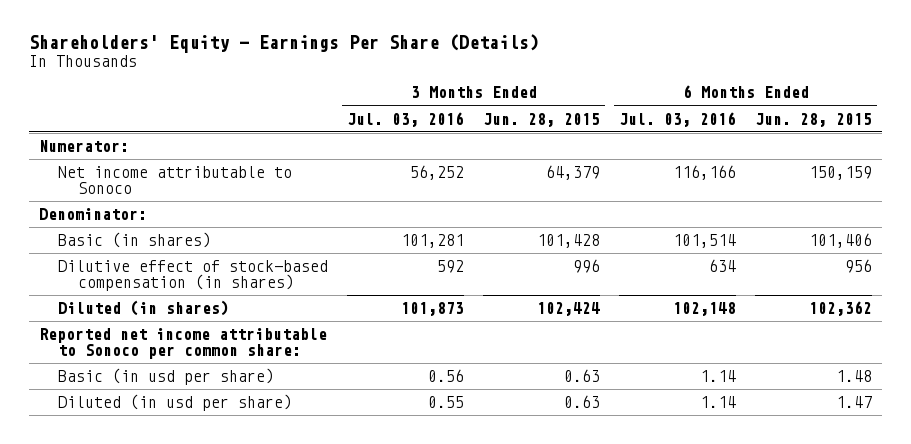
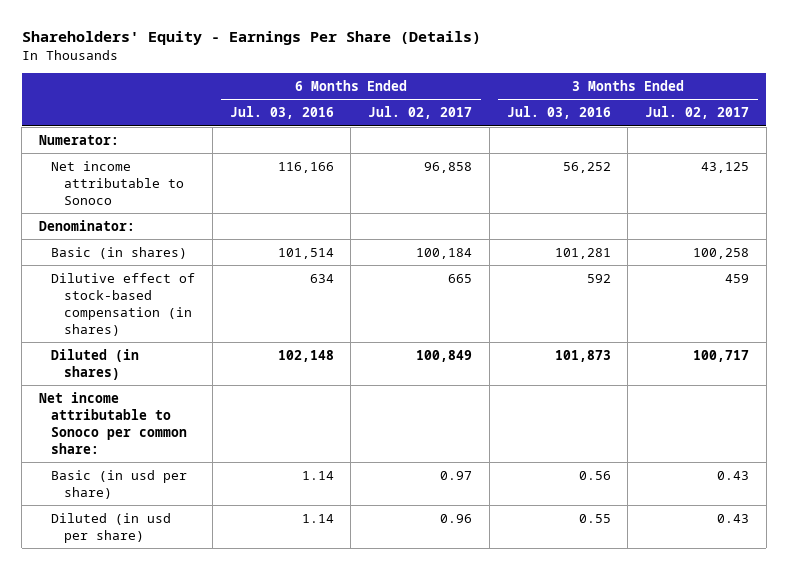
[483,112,601,127] Jun. 28, 2015 -> none
[755,112,873,127] Jun. 28, 2015 -> none
none -> [368,106,473,120] Jul. 02, 2017
none -> [644,106,749,120] Jul. 02, 2017
[38,328,327,360] Reported net income attributable to Sonoco per common share: -> [38,391,188,454] Net income attributable to Sonoco per common share:

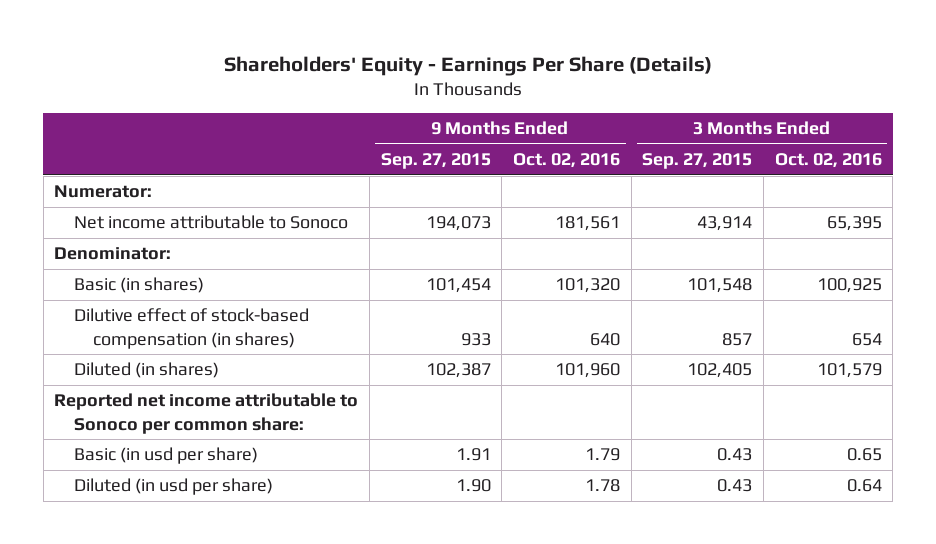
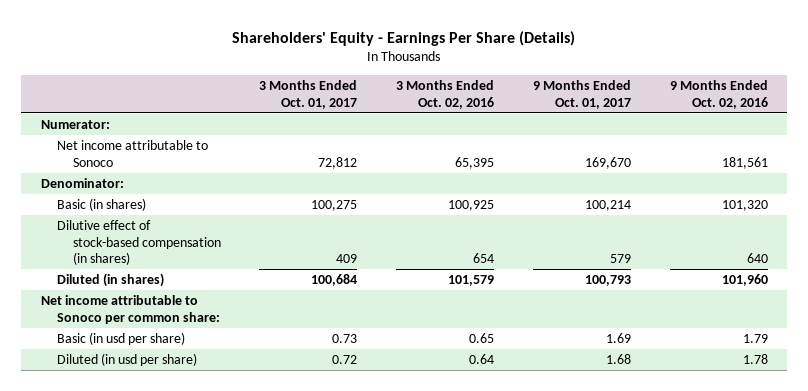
[380,153,491,170] Sep. 27, 2015 -> none
[642,153,753,170] Sep. 27, 2015 -> none
none -> [259,80,358,109] 3 Months Ended Oct. 01, 2017
none -> [532,80,631,109] 9 Months Ended Oct. 01, 2017
[54,393,359,434] Reported net income attributable to Sonoco per common share: -> [40,294,220,324] Net income attributable to Sonoco per common share:

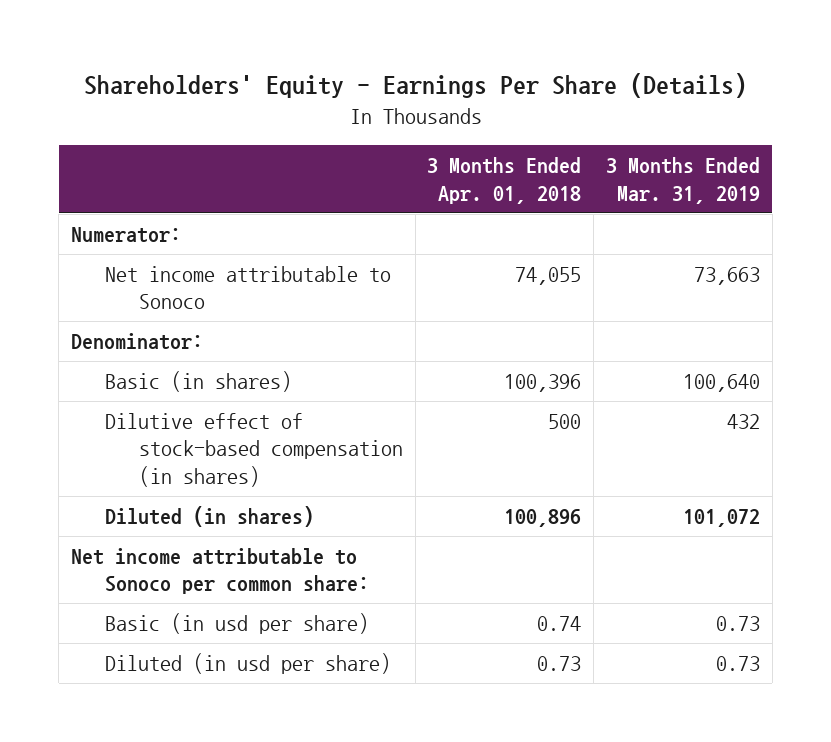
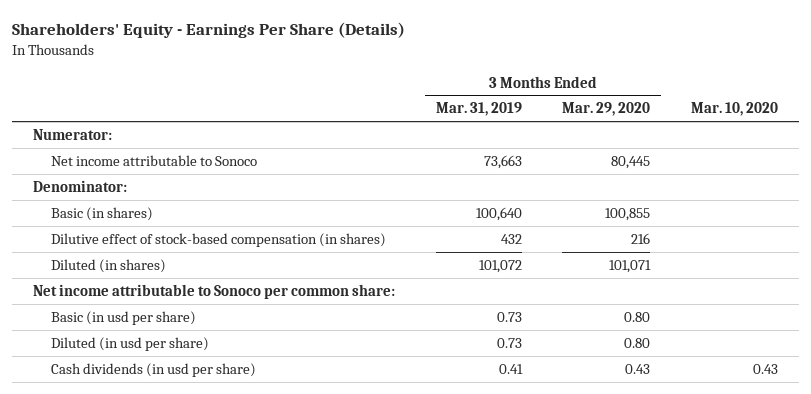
[427,157,582,204] 3 Months Ended Apr. 01, 2018 -> none
none -> [562,102,651,117] Mar. 29, 2020
none -> [691,102,779,117] Mar. 10, 2020
none -> [50,362,256,377] Cash dividends (in usd per share)

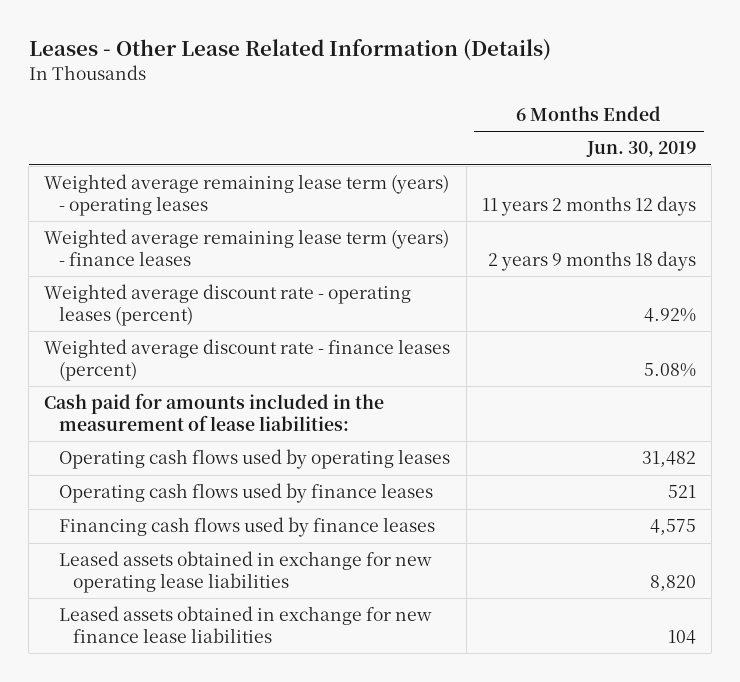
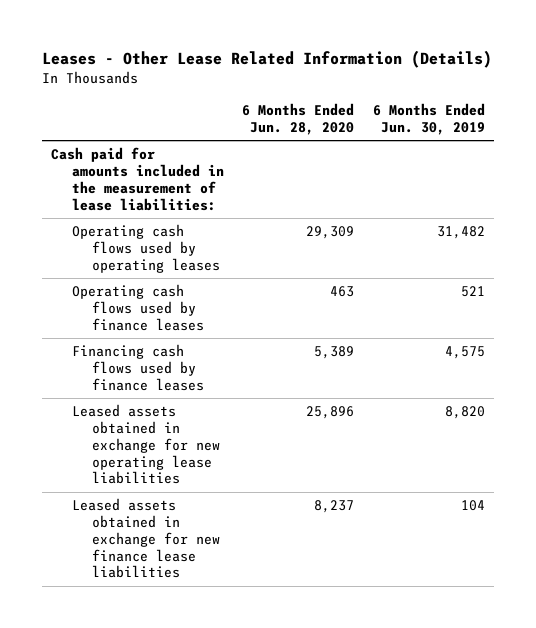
none -> [242,103,355,135] 6 Months Ended Jun. 28, 2020
[44,174,450,217] Weighted average remaining lease term (years) - operating leases -> none
[44,229,450,267] Weighted average remaining lease term (years) - finance leases -> none
[44,284,412,327] Weighted average discount rate - operating leases (percent) -> none
[44,339,451,382] Weighted average discount rate - finance leases (percent) -> none

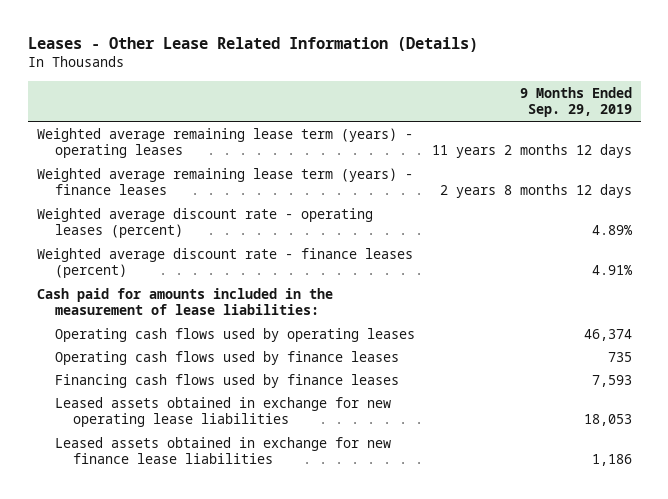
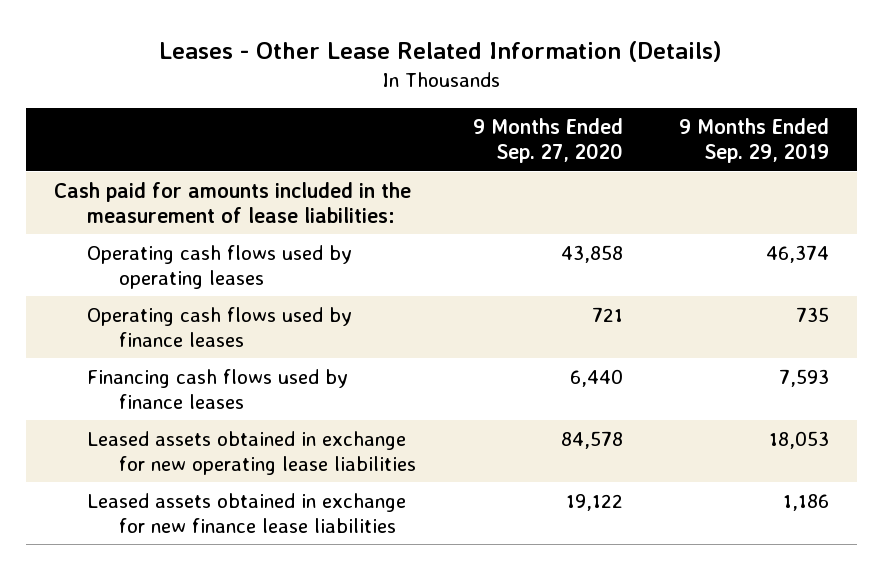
none -> [472,118,623,164] 9 Months Ended Sep. 27, 2020
[36,127,413,159] Weighted average remaining lease term (years) - operating leases -> none
[36,167,413,196] Weighted average remaining lease term (years) - finance leases -> none
[36,207,373,239] Weighted average discount rate - operating leases (percent) -> none
[36,247,413,279] Weighted average discount rate - finance leases (percent) -> none

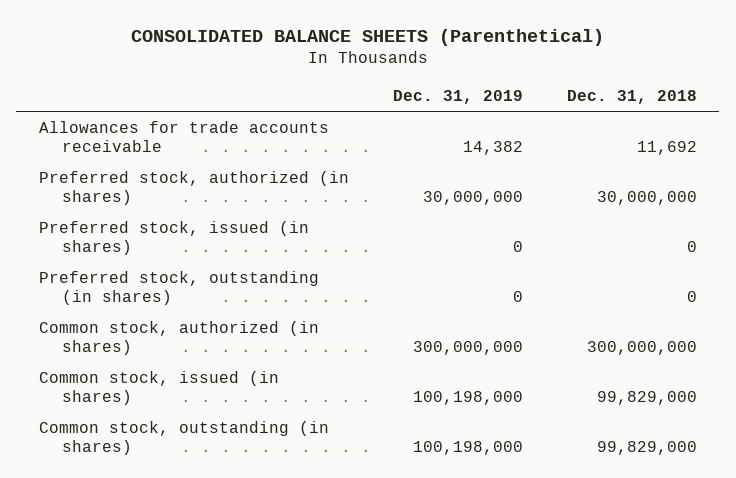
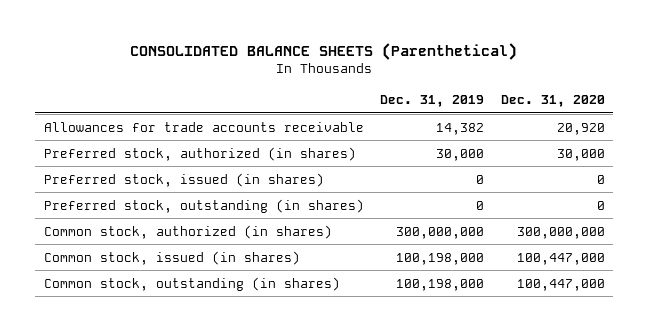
[566,89,697,104] Dec. 31, 2018 -> none
none -> [500,95,605,108] Dec. 31, 2020
[422,190,523,205] 30,000,000 -> [436,148,485,161] 30,000

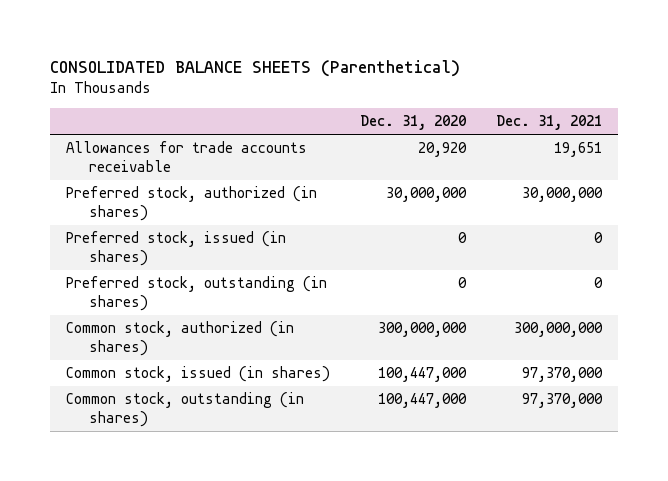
[380,95,485,108] Dec. 31, 2019 -> none
none -> [496,115,603,131] Dec. 31, 2021
[556,148,605,161] 30,000 -> [385,187,467,203] 30,000,000

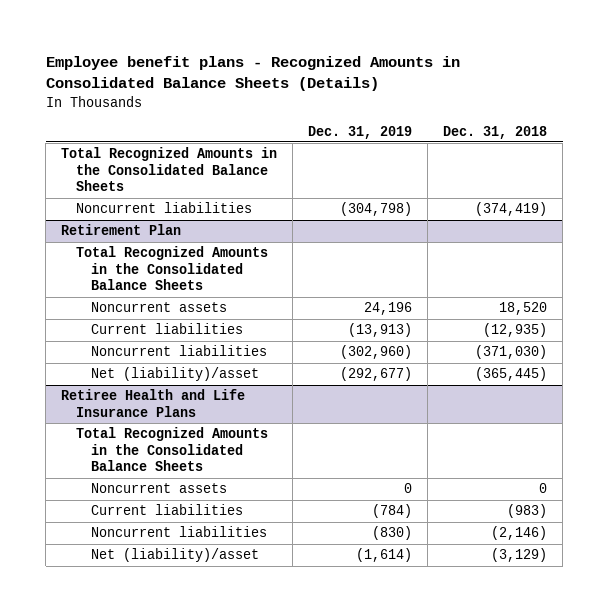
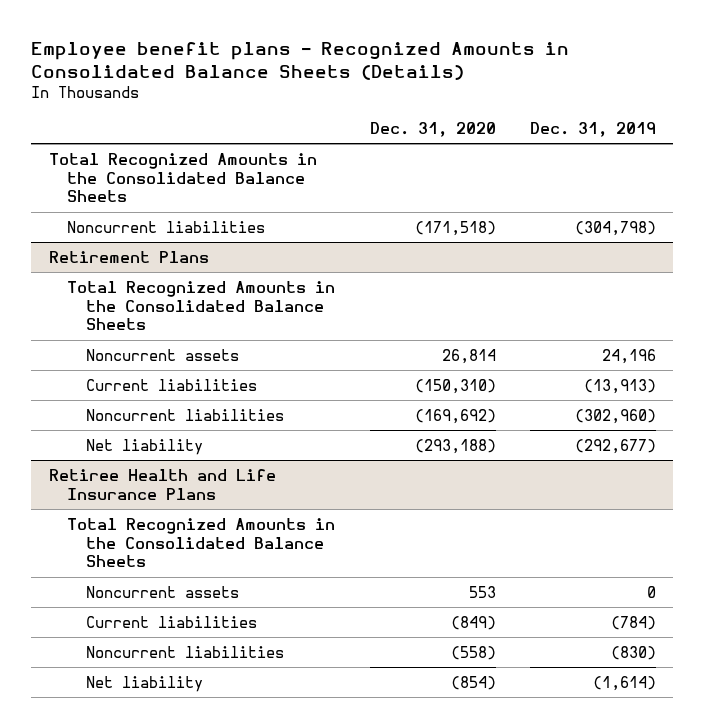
[443,125,548,139] Dec. 31, 2018 -> none
none -> [369,121,496,137] Dec. 31, 2020
[61,224,182,236] Retirement Plan -> [48,250,209,263] Retirement Plans
[91,367,260,382] Net (liability)/asset -> [85,438,203,455] Net liability
[91,548,260,563] Net (liability)/asset -> [85,675,203,692] Net liability

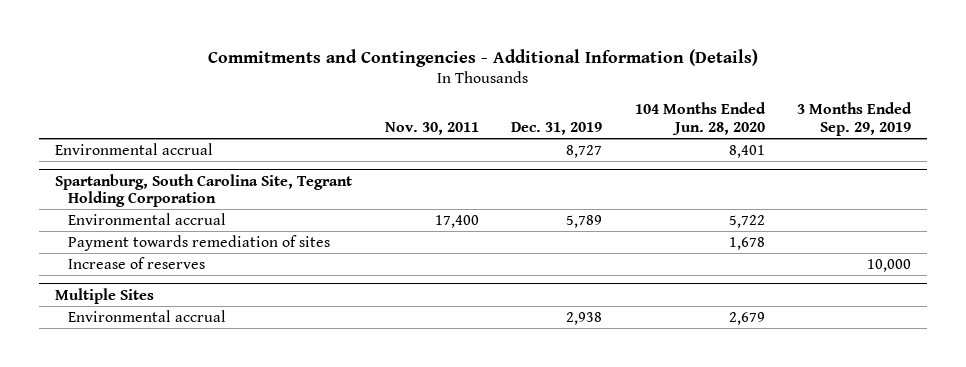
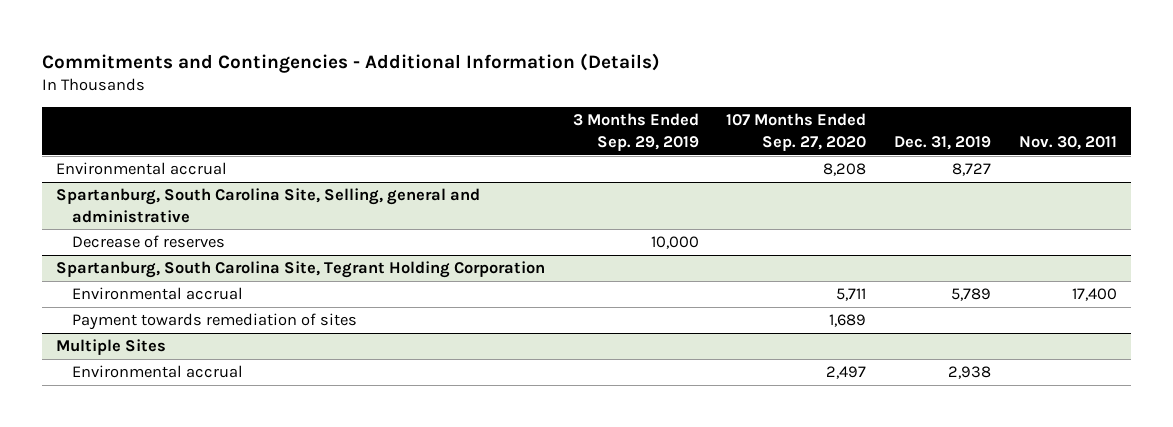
[634,102,766,136] 104 Months Ended Jun. 28, 2020 -> none
none -> [726,113,867,151] 107 Months Ended Sep. 27, 2020
none -> [56,188,481,223] Spartanburg, South Carolina Site, Selling, general and administrative
none -> [72,235,226,249] Decrease of reserves
[67,256,205,269] Increase of reserves -> none

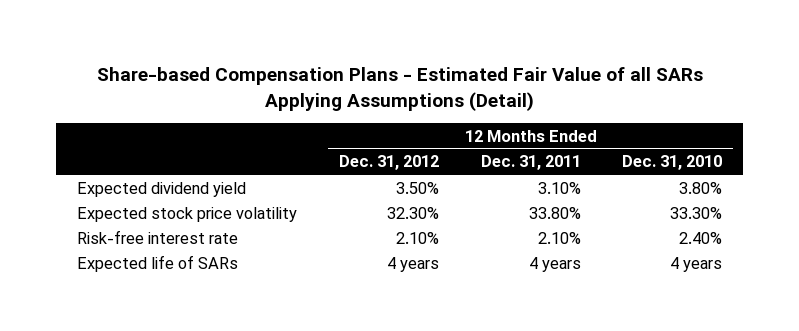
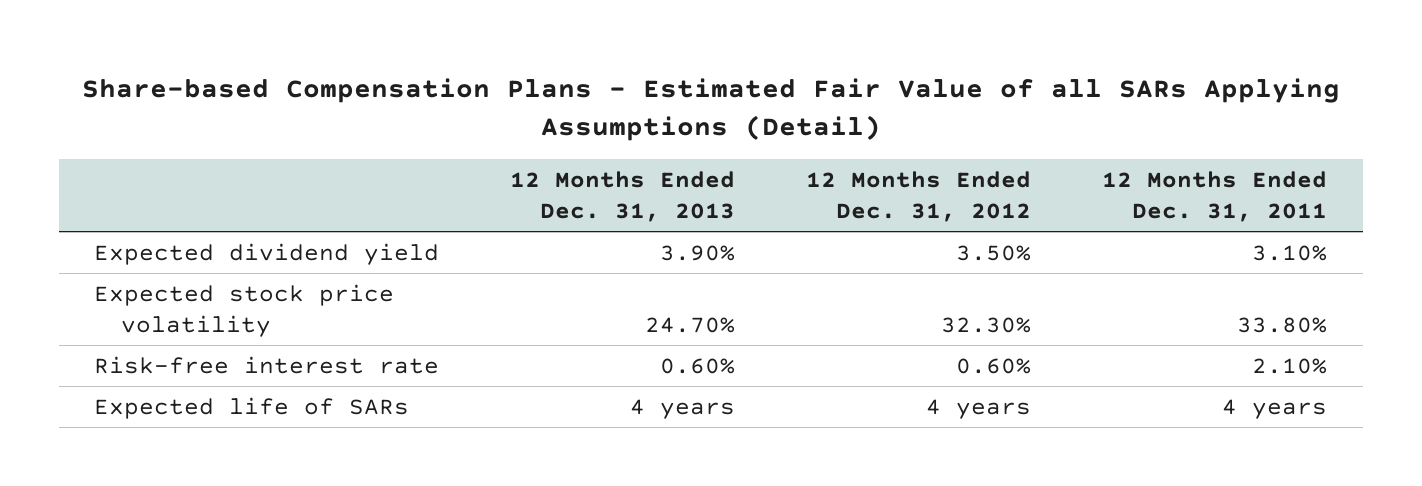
[622,155,723,171] Dec. 31, 2010 -> none
none -> [510,170,736,222] 12 Months Ended Dec. 31, 2013
[395,231,439,244] 2.10% -> [956,357,1032,374] 0.60%

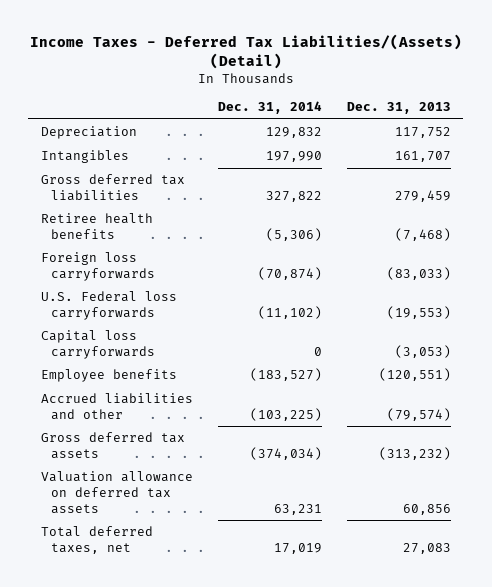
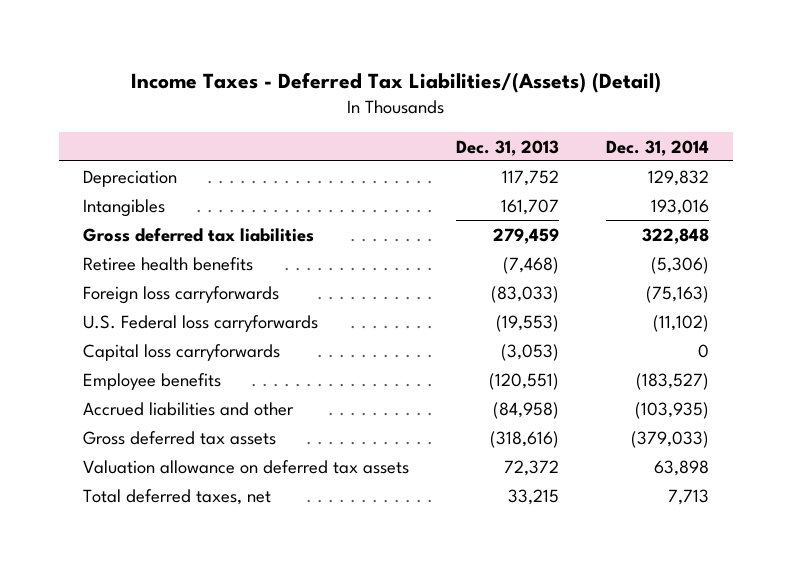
[265,151,322,163] 197,990 -> [651,198,710,215] 193,016
[265,190,322,202] 327,822 -> [642,227,710,244] 322,848
[257,266,322,280] (70,874) -> [646,285,710,303] (75,163)
[249,407,322,421] (103,225) -> [635,401,710,419] (103,935)
[386,407,451,421] (79,574) -> [493,401,560,419] (84,958)
[249,446,322,460] (374,034) -> [631,430,710,448] (379,033)
[378,446,451,460] (313,232) -> [490,430,560,448] (318,616)
[273,503,322,515] 63,231 -> [654,459,710,476] 63,898
[402,503,451,515] 60,856 -> [504,459,560,476] 72,372
[273,542,322,554] 17,019 -> [668,488,710,505] 7,713
[402,542,451,554] 27,083 -> [508,488,560,505] 33,215

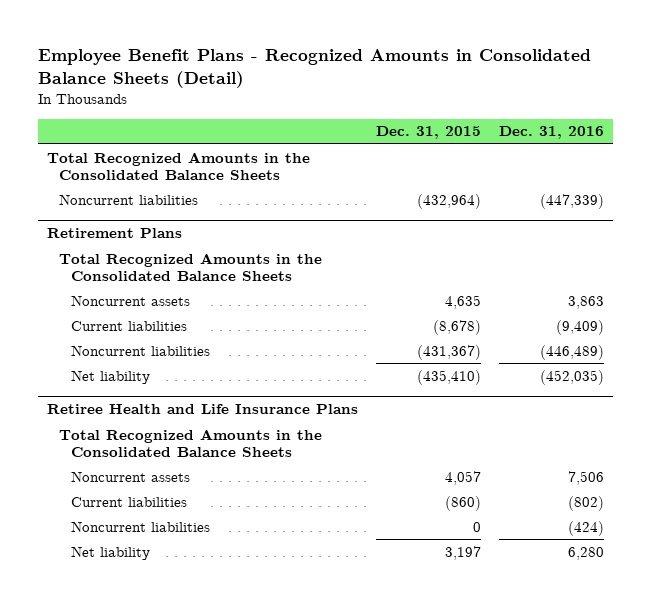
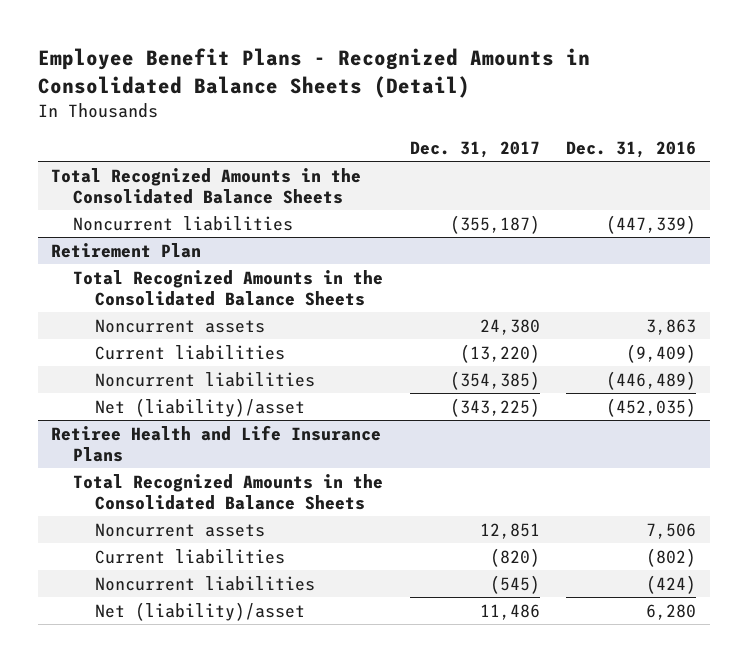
[375,126,481,140] Dec. 31, 2015 -> none
none -> [409,140,540,158] Dec. 31, 2017
[46,228,182,239] Retirement Plans -> [51,242,202,258] Retirement Plan
[71,369,151,384] Net liability -> [94,397,305,417] Net (liability)/asset
[71,545,151,560] Net liability -> [94,601,305,621] Net (liability)/asset

